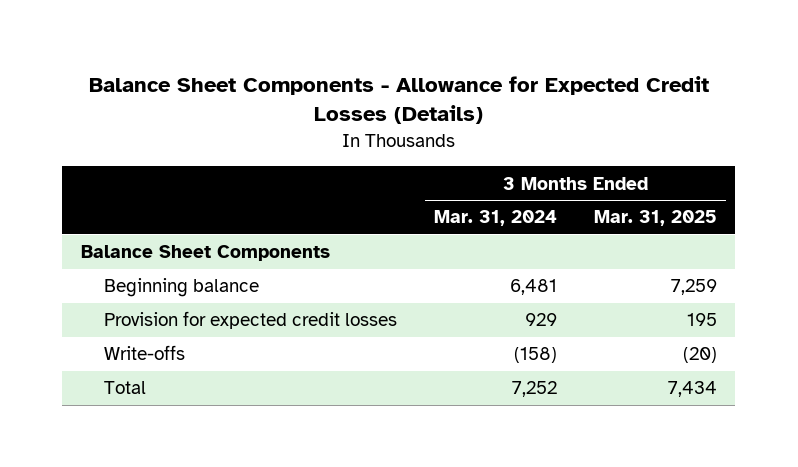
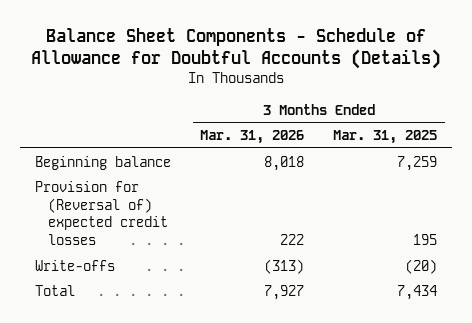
[88,75,709,125] Balance Sheet Components - Allowance for Expected Credit Losses (Details) -> [30,27,441,69] Balance Sheet Components - Schedule of Allowance for Doubtful Accounts (Details)
[434,210,558,227] Mar. 31, 2024 -> none
none -> [199,130,304,145] Mar. 31, 2026
[80,245,330,262] Balance Sheet Components -> none
[104,311,398,330] Provision for expected credit losses -> [34,180,169,246] Provision for (Reversal of) expected credit losses

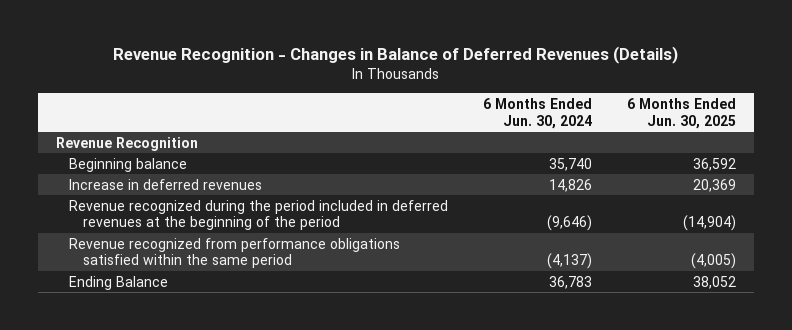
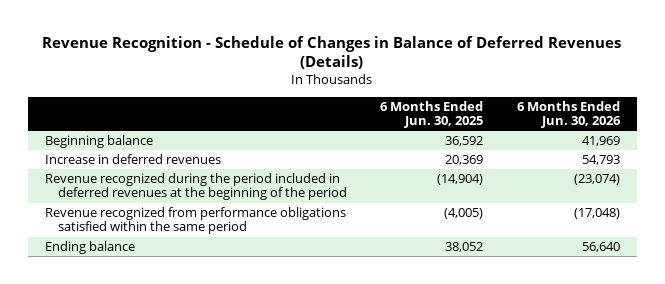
[113,46,679,65] Revenue Recognition - Changes in Balance of Deferred Revenues (Details) -> [42,35,622,70] Revenue Recognition - Schedule of Changes in Balance of Deferred Revenues (Details)
[483,98,593,129] 6 Months Ended Jun. 30, 2024 -> none
none -> [516,100,621,129] 6 Months Ended Jun. 30, 2026
[55,136,198,151] Revenue Recognition -> none
[69,275,169,290] Ending Balance -> [44,240,135,254] Ending balance

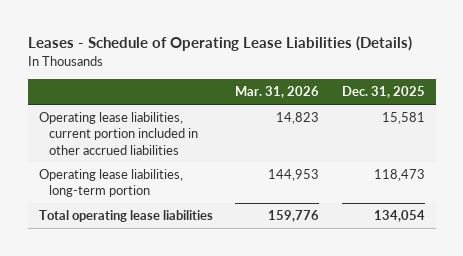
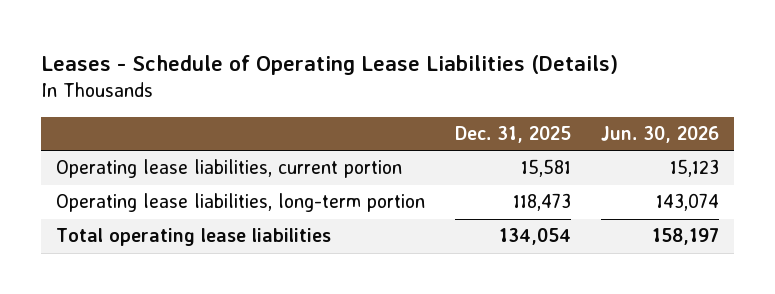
[235,86,320,99] Mar. 31, 2026 -> none
none -> [600,125,719,143] Jun. 30, 2026
[38,112,198,155] Operating lease liabilities, current portion included in other accrued liabilities -> [56,159,403,179] Operating lease liabilities, current portion

